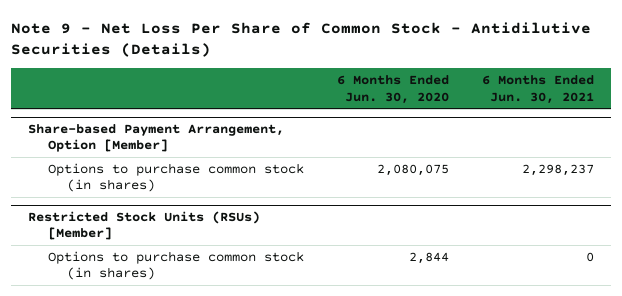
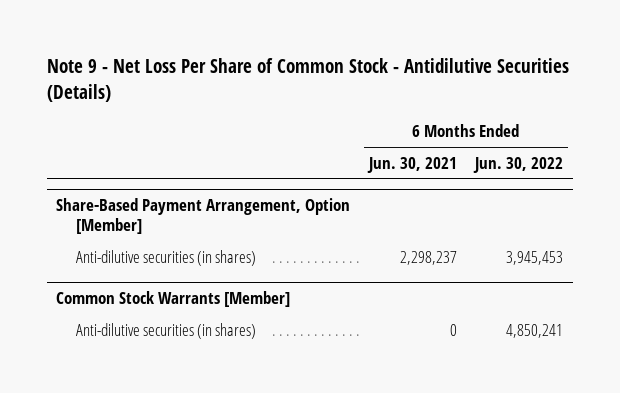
[336,75,449,104] 6 Months Ended Jun. 30, 2020 -> none
none -> [473,156,564,173] Jun. 30, 2022
[27,211,260,241] Restricted Stock Units (RSUs) [Member] -> none
[27,124,284,153] Share-based Payment Arrangement, Option [Member] -> [56,198,351,234] Share-Based Payment Arrangement, Option [Member]
[47,162,304,193] Options to purchase common stock (in shares) -> [76,249,257,266] Anti-dilutive securities (in shares)
none -> [56,291,291,308] Common Stock Warrants [Member]
[47,250,304,281] Options to purchase common stock (in shares) -> [76,322,257,339] Anti-dilutive securities (in shares)

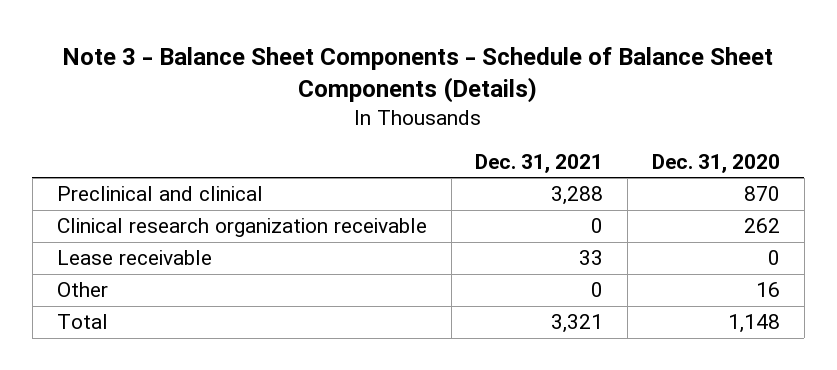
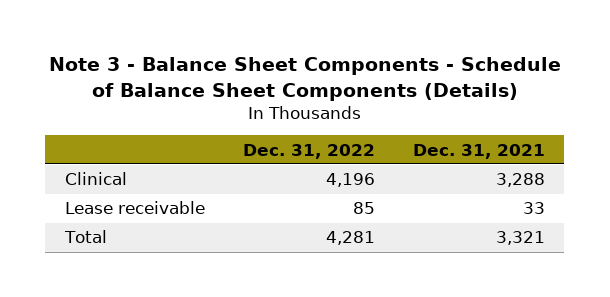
[652,153,781,173] Dec. 31, 2020 -> none
none -> [242,143,375,159] Dec. 31, 2022
[56,218,427,238] Clinical research organization receivable -> none
[56,186,263,202] Preclinical and clinical -> [64,172,127,186] Clinical
[56,282,108,298] Other -> none

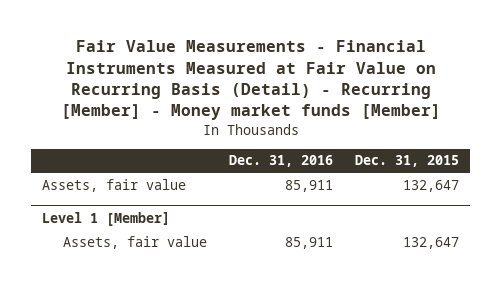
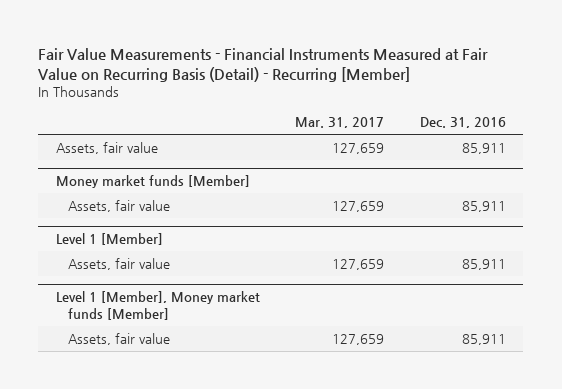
[60,40,441,121] Fair Value Measurements - Financial Instruments Measured at Fair Value on Recurring Basis (Detail) - Recurring [Member] - Money market funds [Member] -> [38,47,489,82] Fair Value Measurements - Financial Instruments Measured at Fair Value on Recurring Basis (Detail) - Recurring [Member]
[355,155,460,168] Dec. 31, 2015 -> none
none -> [295,117,385,129] Mar. 31, 2017
none -> [56,175,251,189] Money market funds [Member]
none -> [67,199,170,212] Assets, fair value
none -> [56,291,261,321] Level 1 [Member], Money market funds [Member]
none -> [67,332,170,345] Assets, fair value

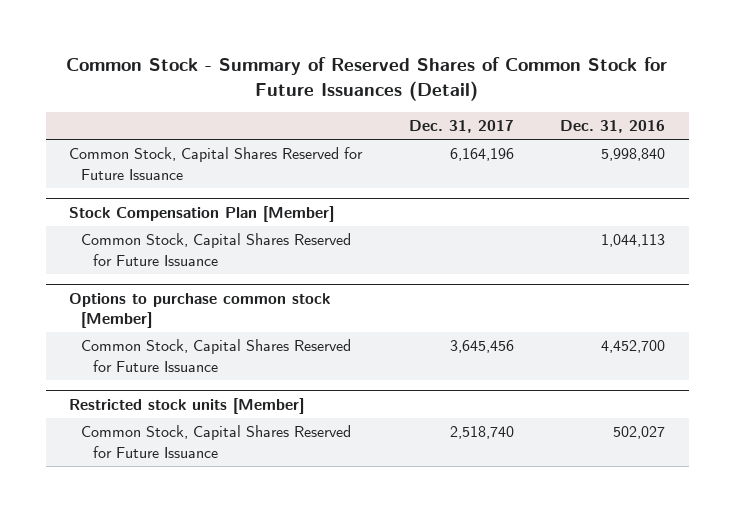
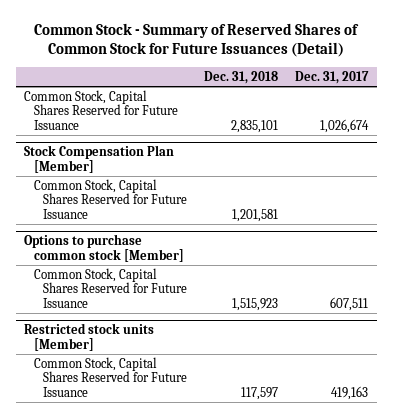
[560,119,666,133] Dec. 31, 2016 -> none
none -> [204,70,279,84] Dec. 31, 2018
[449,148,514,162] 6,164,196 -> [320,118,370,133] 1,026,674
[449,340,514,354] 3,645,456 -> [330,296,369,311] 607,511
[449,426,514,440] 2,518,740 -> [331,385,369,400] 419,163

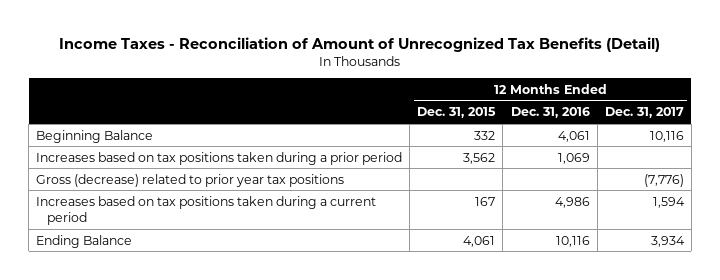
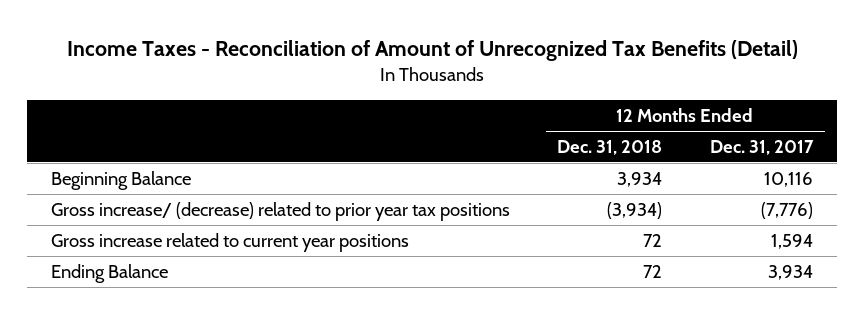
[417,107,497,119] Dec. 31, 2015 -> none
[510,107,590,119] Dec. 31, 2016 -> none
none -> [557,140,663,156] Dec. 31, 2018
[36,151,403,165] Increases based on tax positions taken during a prior period -> none
[36,173,345,187] Gross (decrease) related to prior year tax positions -> [50,201,510,221] Gross increase/ (decrease) related to prior year tax positions
[36,195,377,225] Increases based on tax positions taken during a current period -> [50,232,409,252] Gross increase related to current year positions

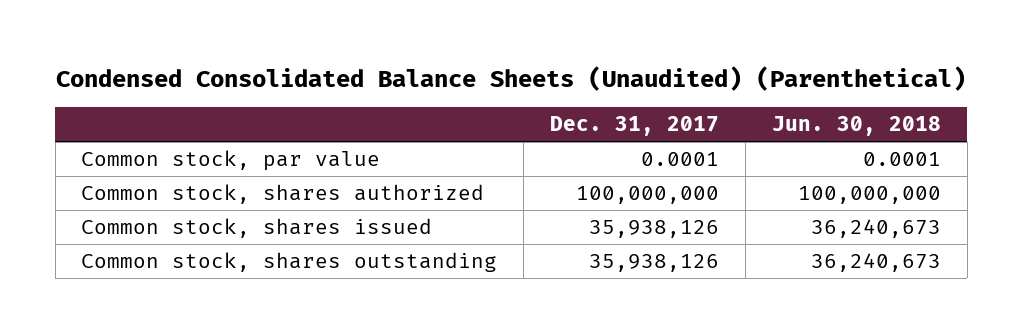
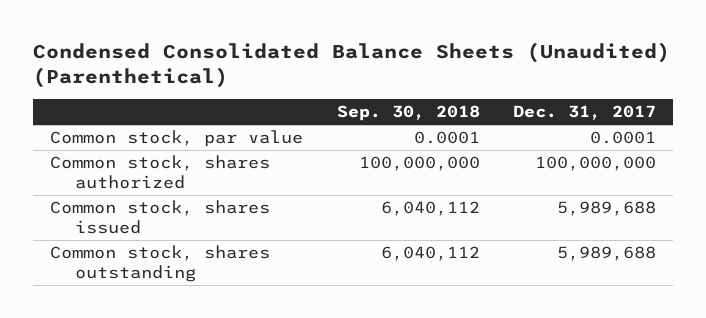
[771,116,941,137] Jun. 30, 2018 -> none
none -> [336,105,480,122] Sep. 30, 2018
[589,220,720,239] 35,938,126 -> [557,201,657,217] 5,989,688
[589,254,720,273] 35,938,126 -> [557,246,657,262] 5,989,688

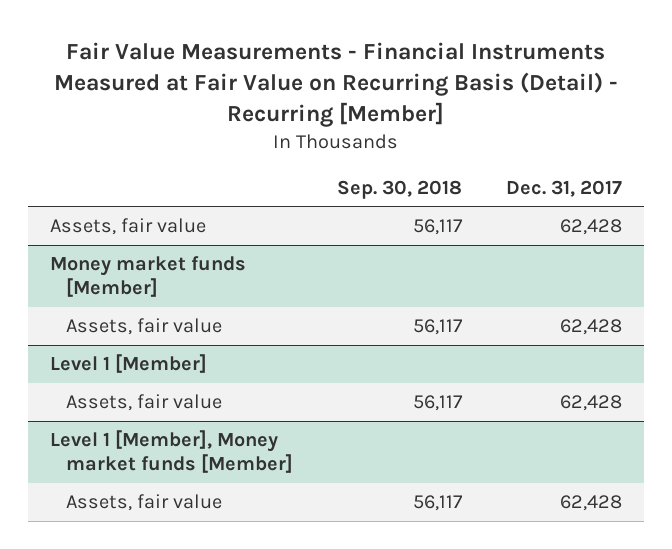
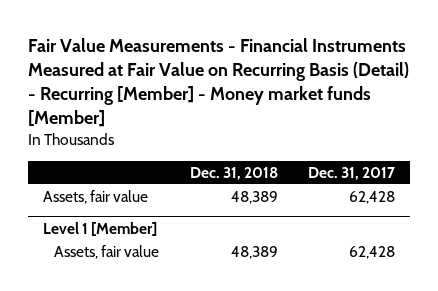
[53,41,618,128] Fair Value Measurements - Financial Instruments Measured at Fair Value on Recurring Basis (Detail) - Recurring [Member] -> [28,38,410,128] Fair Value Measurements - Financial Instruments Measured at Fair Value on Recurring Basis (Detail) - Recurring [Member] - Money market funds [Member]
[337,179,463,199] Sep. 30, 2018 -> none
none -> [189,166,278,180] Dec. 31, 2018
[49,256,246,298] Money market funds [Member] -> none
[66,318,223,336] Assets, fair value -> none
[49,430,294,474] Level 1 [Member], Money market funds [Member] -> none
[66,494,223,512] Assets, fair value -> none

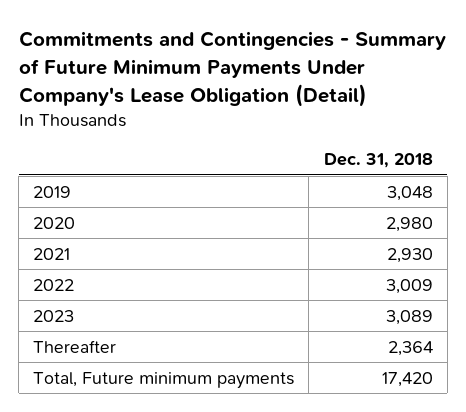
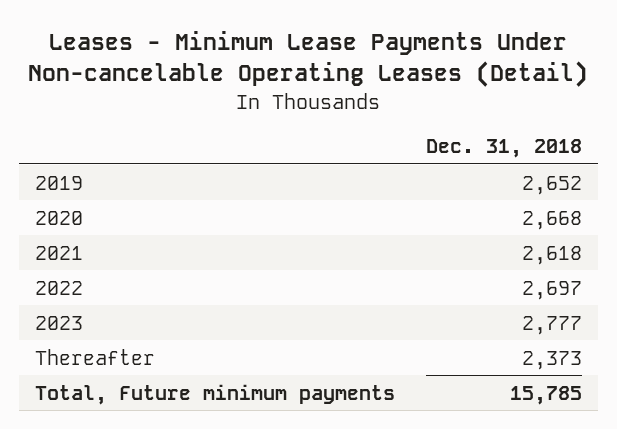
[18,31,446,107] Commitments and Contingencies - Summary of Future Minimum Payments Under Company's Lease Obligation (Detail) -> [28,31,589,88] Leases - Minimum Lease Payments Under Non-cancelable Operating Leases (Detail)
[386,185,433,201] 3,048 -> [522,175,583,195] 2,652
[385,216,433,232] 2,980 -> [522,210,583,230] 2,668
[386,247,433,263] 2,930 -> [522,245,583,265] 2,618
[385,278,433,294] 3,009 -> [522,280,583,300] 2,697
[385,309,433,325] 3,089 -> [522,315,583,335] 2,777
[387,340,433,356] 2,364 -> [522,350,583,370] 2,373
[381,371,433,387] 17,420 -> [510,385,583,405] 15,785

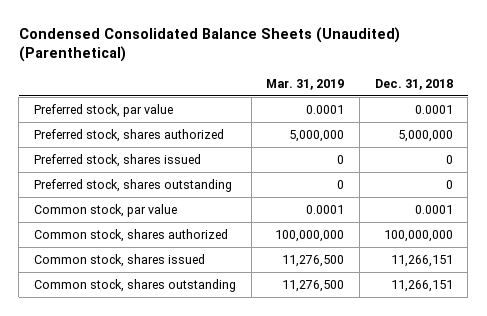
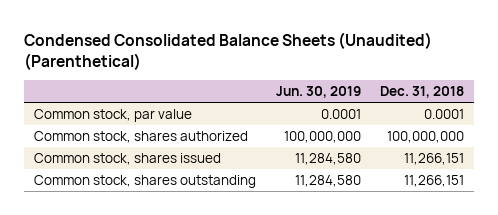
[266,78,345,90] Mar. 31, 2019 -> none
none -> [275,86,361,99] Jun. 30, 2019
[33,103,173,117] Preferred stock, par value -> none
[33,128,224,142] Preferred stock, shares authorized -> none
[33,153,201,167] Preferred stock, shares issued -> none
[33,178,232,192] Preferred stock, shares outstanding -> none

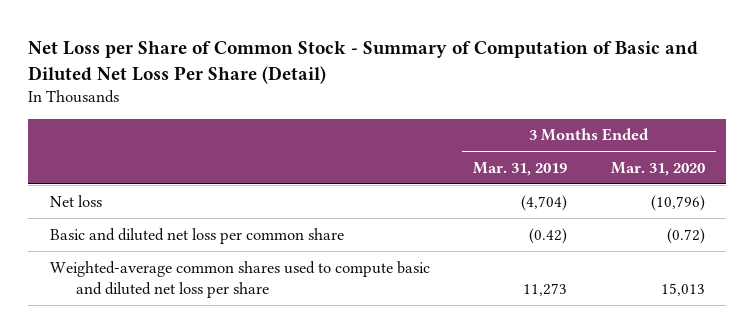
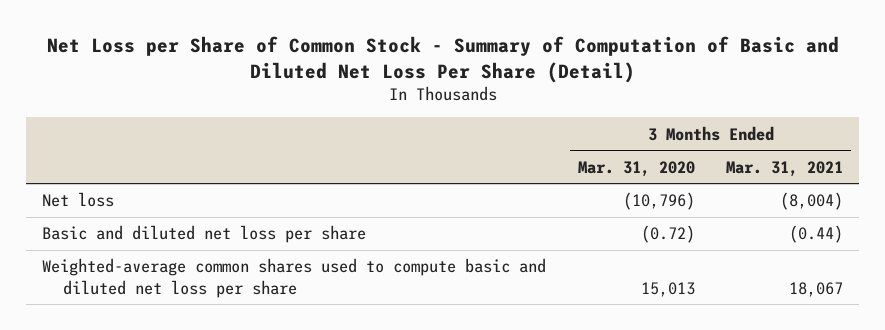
[473,161,568,176] Mar. 31, 2019 -> none
none -> [726,160,844,177] Mar. 31, 2021
[49,227,344,244] Basic and diluted net loss per common share -> [41,225,366,244] Basic and diluted net loss per share

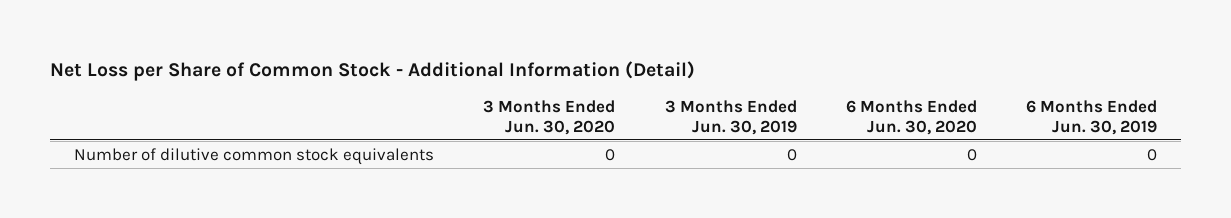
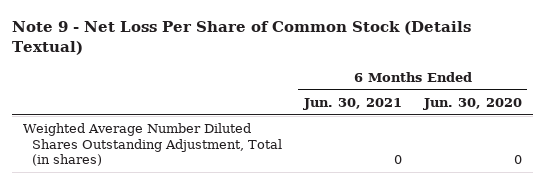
[49,61,695,82] Net Loss per Share of Common Stock - Additional Information (Detail) -> [11,20,471,55] Note 9 - Net Loss Per Share of Common Stock (Details Textual)
[483,99,616,135] 3 Months Ended Jun. 30, 2020 -> none
[664,99,797,135] 3 Months Ended Jun. 30, 2019 -> none
[1025,99,1157,135] 6 Months Ended Jun. 30, 2019 -> none
none -> [302,98,402,111] Jun. 30, 2021
[74,147,435,165] Number of dilutive common stock equivalents -> [22,123,283,167] Weighted Average Number Diluted Shares Outstanding Adjustment, Total (in shares)

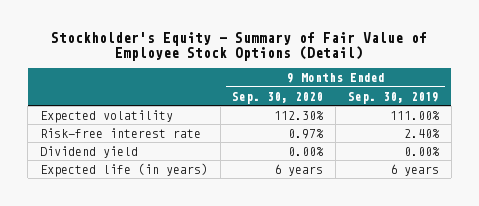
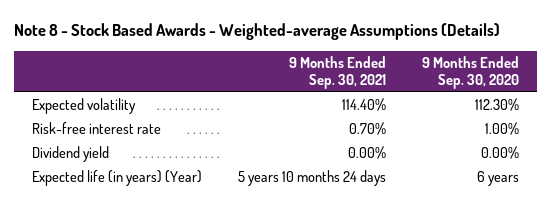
[51,31,428,62] Stockholder's Equity - Summary of Fair Value of Employee Stock Options (Detail) -> [13,23,500,41] Note 8 - Stock Based Awards - Weighted-average Assumptions (Details)
[347,91,439,104] Sep. 30, 2019 -> none
none -> [289,56,387,89] 9 Months Ended Sep. 30, 2021
[288,128,325,139] 0.97% -> [485,122,520,136] 1.00%
[39,162,208,177] Expected life (in years) -> [31,170,202,187] Expected life (in years) (Year)

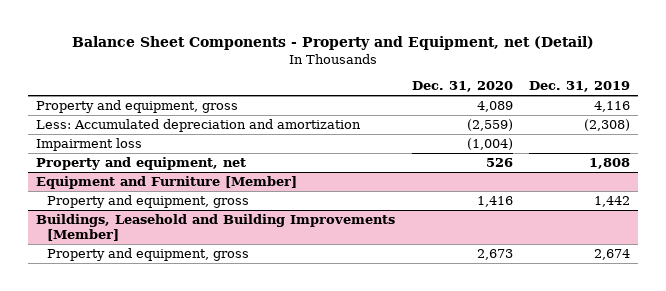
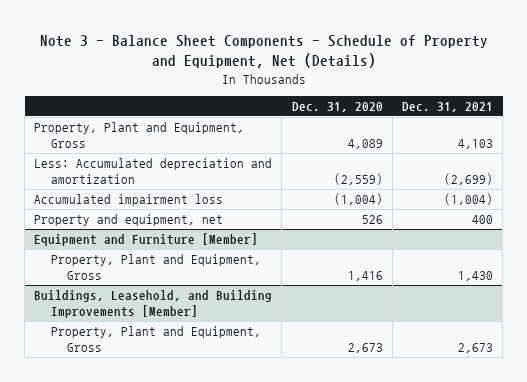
[72,36,595,51] Balance Sheet Components - Property and Equipment, net (Detail) -> [39,34,488,69] Note 3 - Balance Sheet Components - Schedule of Property and Equipment, Net (Details)
[529,81,631,93] Dec. 31, 2019 -> none
none -> [401,101,493,112] Dec. 31, 2021
[36,100,239,114] Property and equipment, gross -> [34,122,245,148] Property, Plant and Equipment, Gross
[36,138,143,152] Impairment loss -> [34,194,224,207] Accumulated impairment loss
[47,195,250,209] Property and equipment, gross -> [50,254,261,280] Property, Plant and Equipment, Gross
[36,214,396,241] Buildings, Leasehold and Building Improvements [Member] -> [34,290,273,318] Buildings, Leasehold, and Building Improvements [Member]
[47,248,250,262] Property and equipment, gross -> [50,326,261,352] Property, Plant and Equipment, Gross

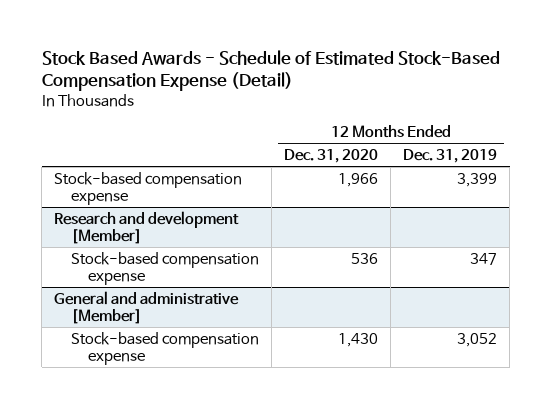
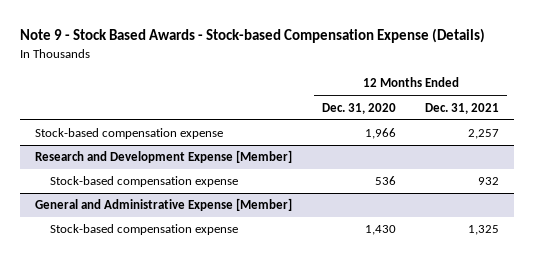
[41,50,500,92] Stock Based Awards - Schedule of Estimated Stock-Based Compensation Expense (Detail) -> [19,28,485,44] Note 9 - Stock Based Awards - Stock-based Compensation Expense (Details)
[403,149,498,164] Dec. 31, 2019 -> none
none -> [425,102,500,114] Dec. 31, 2021
[54,210,240,244] Research and development [Member] -> [34,150,292,164] Research and Development Expense [Member]
[54,290,240,324] General and administrative [Member] -> [34,198,292,212] General and Administrative Expense [Member]

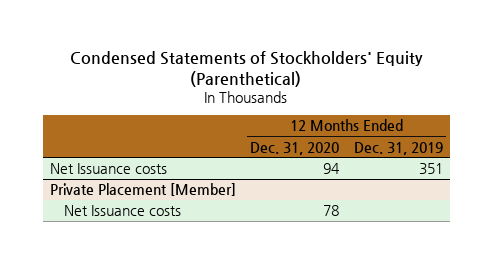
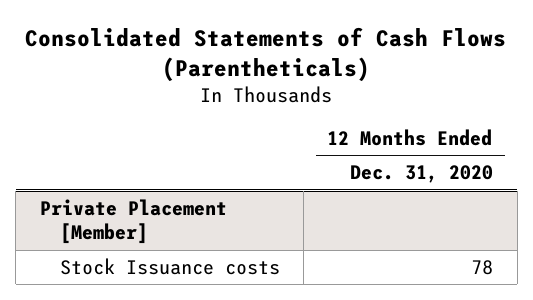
[70,51,424,88] Condensed Statements of Stockholders' Equity (Parenthetical) -> [25,26,507,82] Consolidated Statements of Cash Flows (Parentheticals)
[353,141,443,155] Dec. 31, 2019 -> none
[49,163,167,175] Net Issuance costs -> none
[63,205,181,217] Net Issuance costs -> [59,257,280,275] Stock Issuance costs

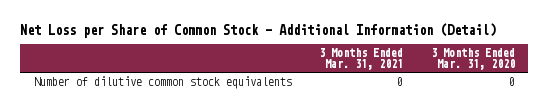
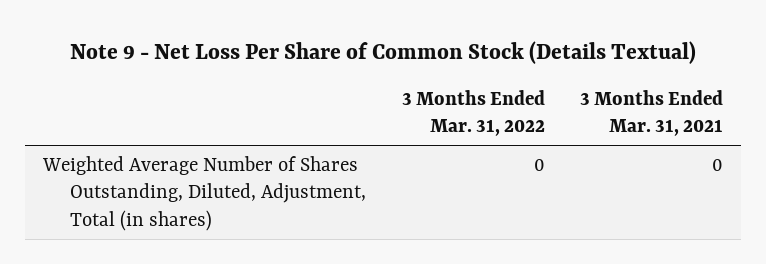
[20,22,497,38] Net Loss per Share of Common Stock - Additional Information (Detail) -> [70,40,697,64] Note 9 - Net Loss Per Share of Common Stock (Details Textual)
[430,47,515,71] 3 Months Ended Mar. 31, 2020 -> none
none -> [401,90,545,137] 3 Months Ended Mar. 31, 2022
[33,75,292,89] Number of dilutive common stock equivalents -> [42,156,367,231] Weighted Average Number of Shares Outstanding, Diluted, Adjustment, Total (in shares)

